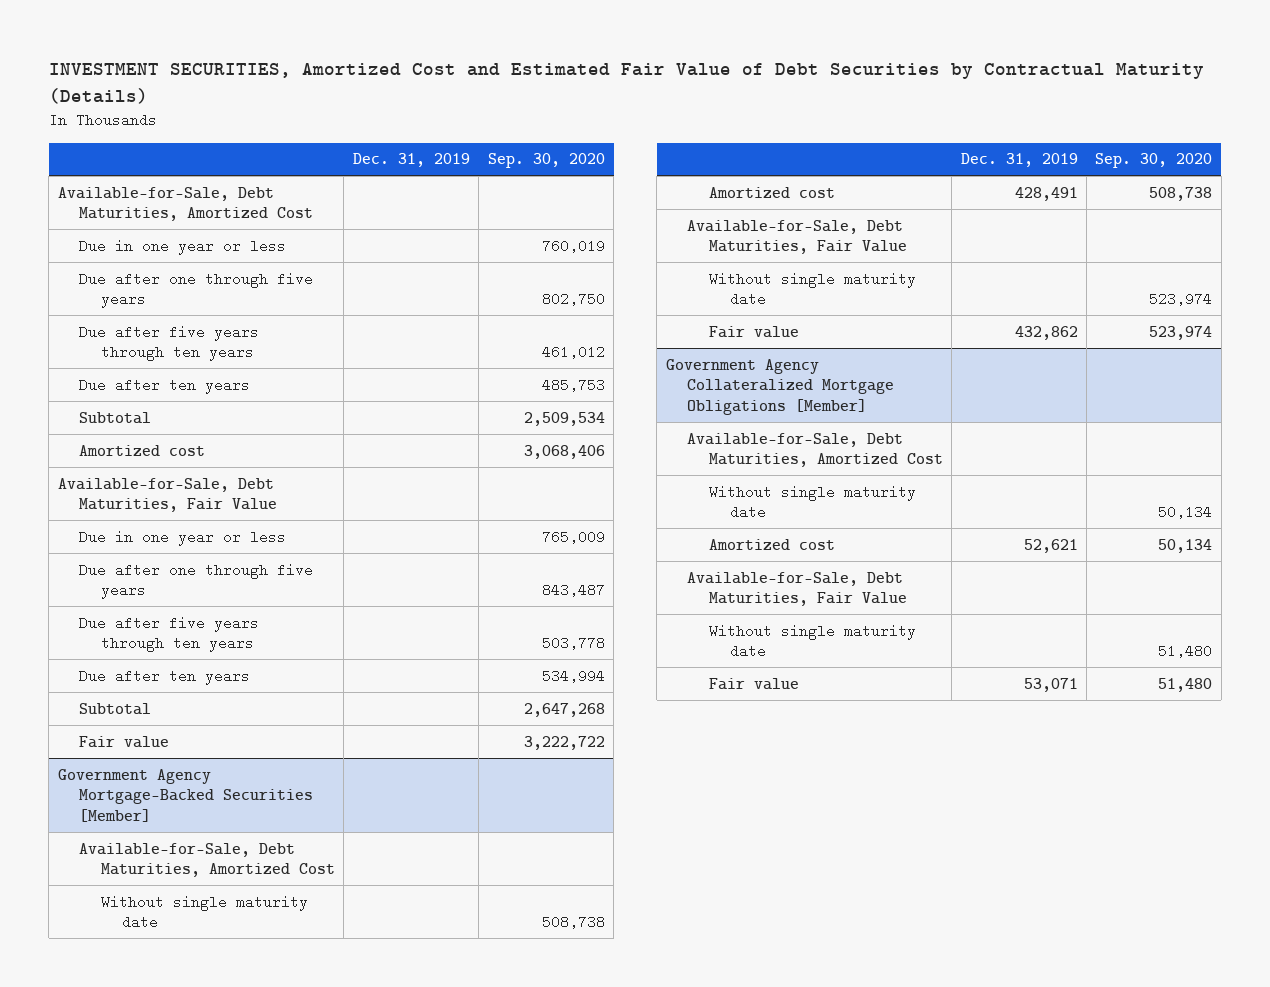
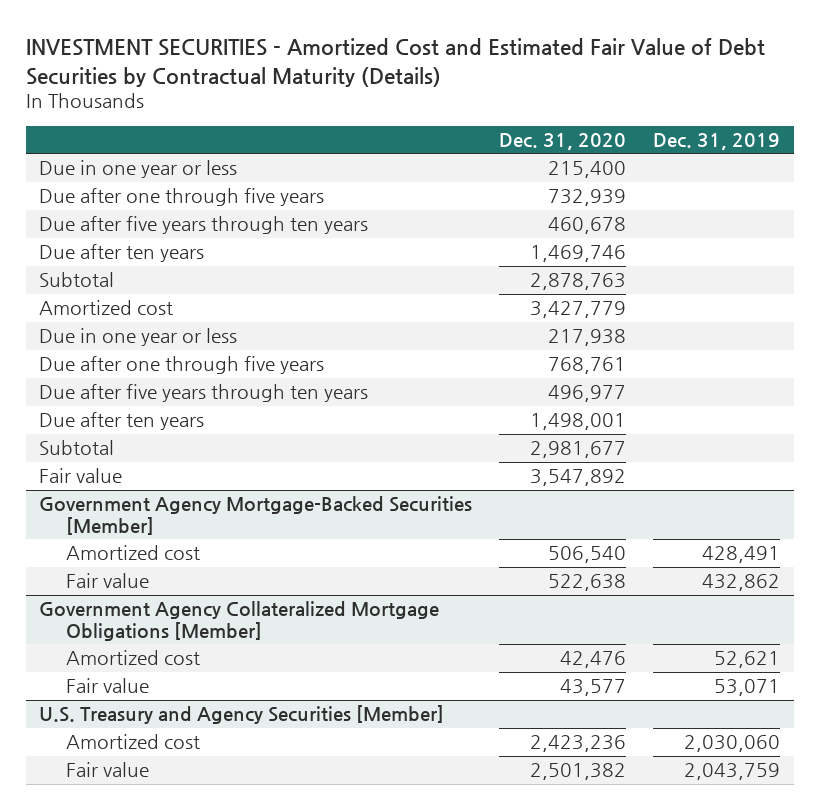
[48,63,1204,105] INVESTMENT SECURITIES, Amortized Cost and Estimated Fair Value of Debt Securities by Contractual Maturity (Details) -> [25,38,765,87] INVESTMENT SECURITIES - Amortized Cost and Estimated Fair Value of Debt Securities by Contractual Maturity (Details)
[487,153,605,169] Sep. 30, 2020 -> none
none -> [499,132,627,150] Dec. 31, 2020
[57,186,314,222] Available-for-Sale, Debt Maturities, Amortized Cost -> none
[57,477,278,513] Available-for-Sale, Debt Maturities, Fair Value -> none
[79,842,335,878] Available-for-Sale, Debt Maturities, Amortized Cost -> none
[100,894,308,930] Without single maturity date -> none
[687,219,907,255] Available-for-Sale, Debt Maturities, Fair Value -> none
[708,271,916,307] Without single maturity date -> none
[687,432,943,468] Available-for-Sale, Debt Maturities, Amortized Cost -> none
[708,484,916,520] Without single maturity date -> none
[687,571,907,607] Available-for-Sale, Debt Maturities, Fair Value -> none
[708,623,916,659] Without single maturity date -> none
none -> [39,705,445,725] U.S. Treasury and Agency Securities [Member]
none -> [66,734,201,750] Amortized cost
none -> [66,762,150,778] Fair value

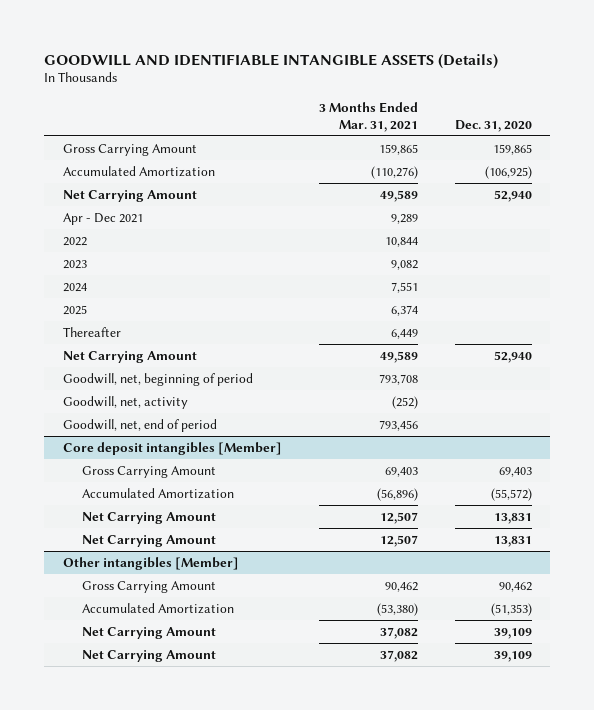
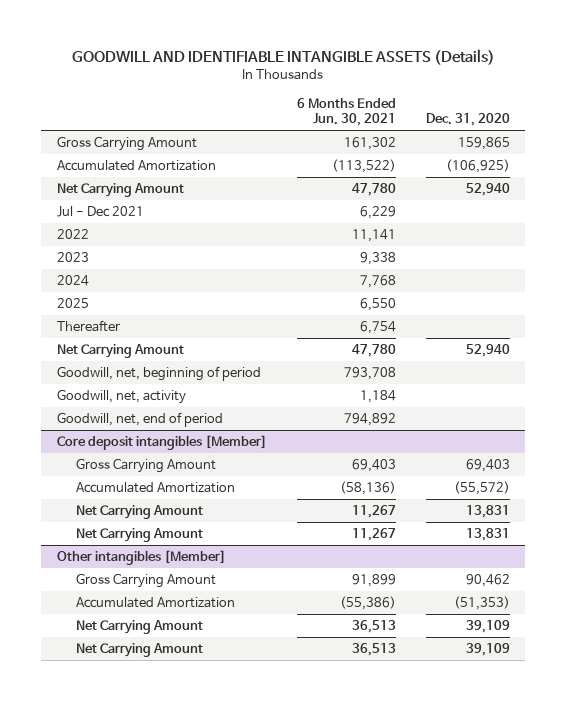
[318,101,418,132] 3 Months Ended Mar. 31, 2021 -> none
none -> [296,98,396,127] 6 Months Ended Jun. 30, 2021
[62,213,143,226] Apr - Dec 2021 -> [56,206,144,218] Jul - Dec 2021

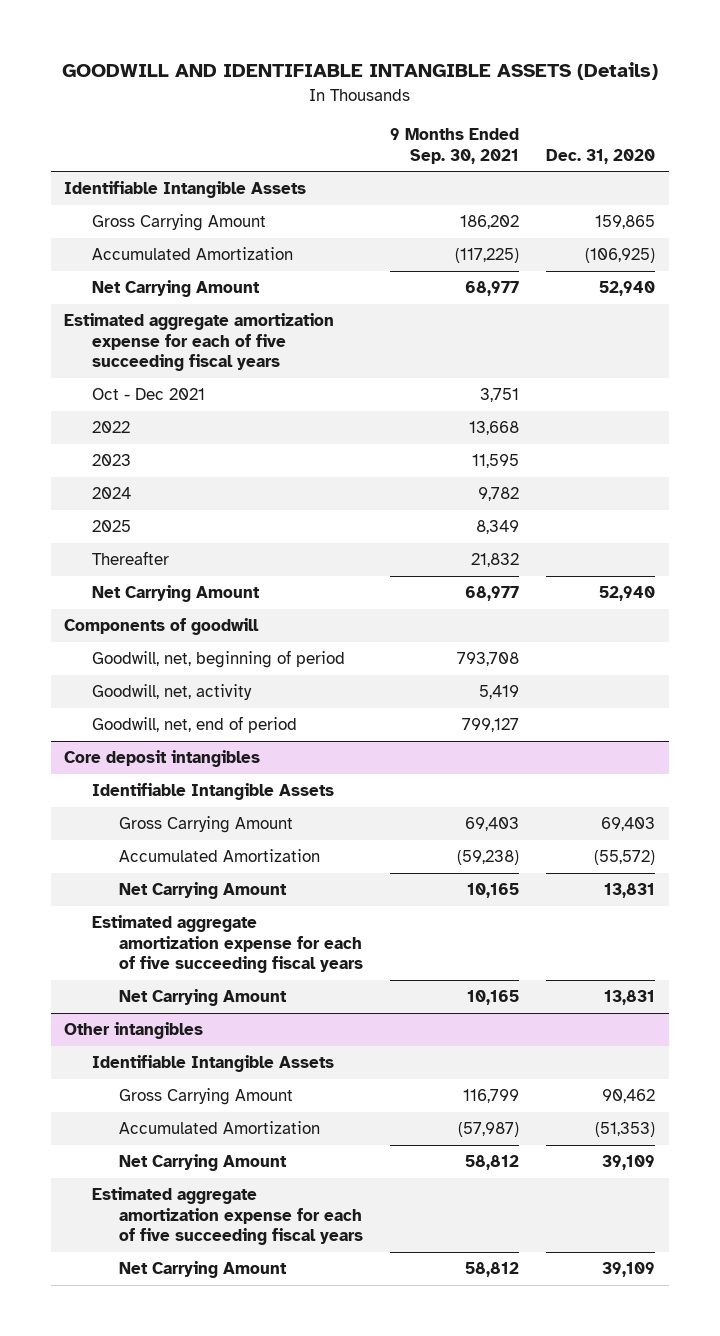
[296,98,396,127] 6 Months Ended Jun. 30, 2021 -> none
none -> [389,128,519,164] 9 Months Ended Sep. 30, 2021
none -> [64,181,307,199] Identifiable Intangible Assets
none -> [64,313,335,372] Estimated aggregate amortization expense for each of five succeeding fiscal years
[56,206,144,218] Jul - Dec 2021 -> [91,388,205,401] Oct - Dec 2021
none -> [64,618,260,636] Components of goodwill
[56,435,267,451] Core deposit intangibles [Member] -> [64,750,261,768] Core deposit intangibles
none -> [91,783,334,801] Identifiable Intangible Assets
none -> [91,915,363,974] Estimated aggregate amortization expense for each of five succeeding fiscal years
[56,550,226,566] Other intangibles [Member] -> [64,1022,204,1040] Other intangibles
none -> [91,1055,334,1073] Identifiable Intangible Assets
none -> [91,1187,363,1246] Estimated aggregate amortization expense for each of five succeeding fiscal years

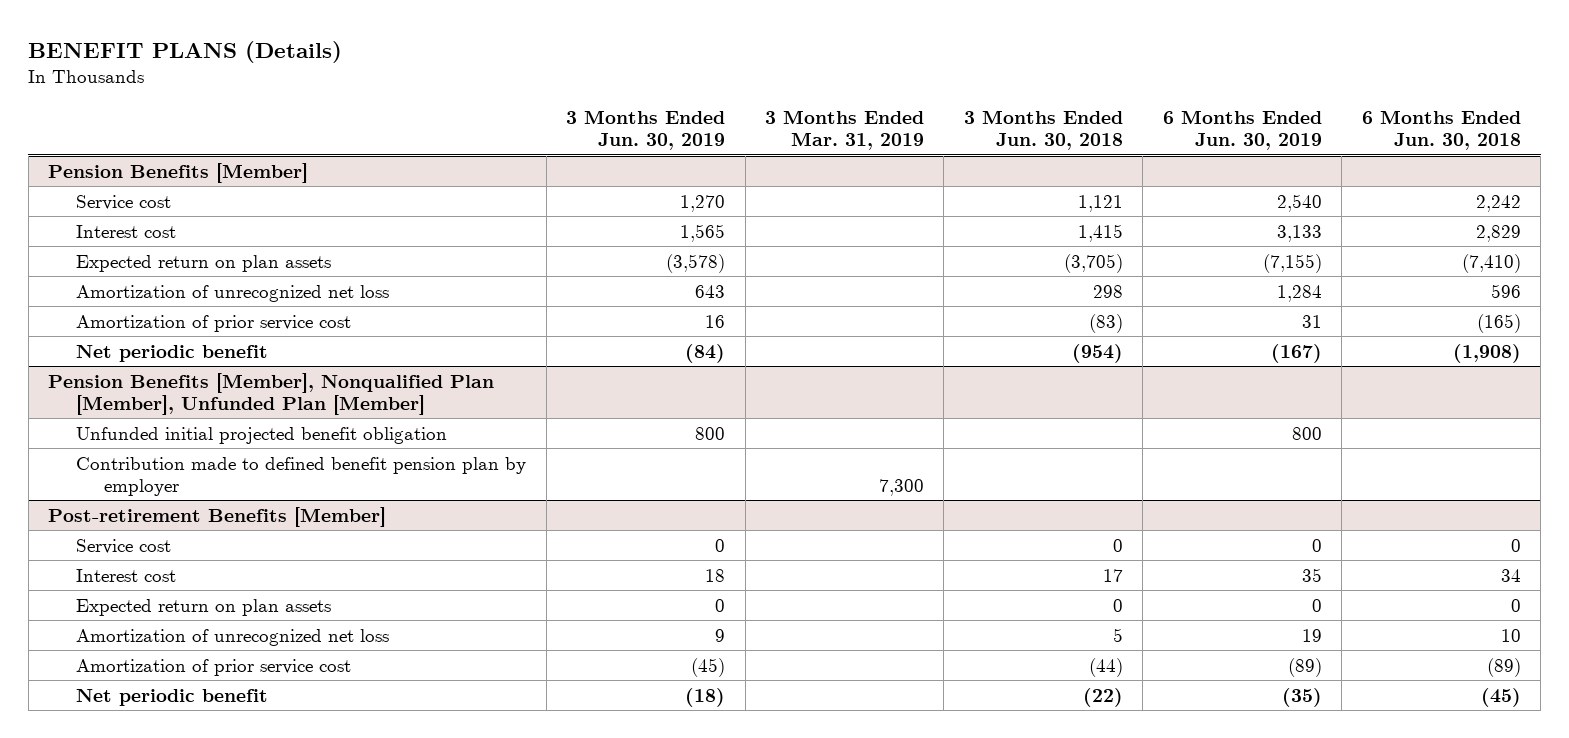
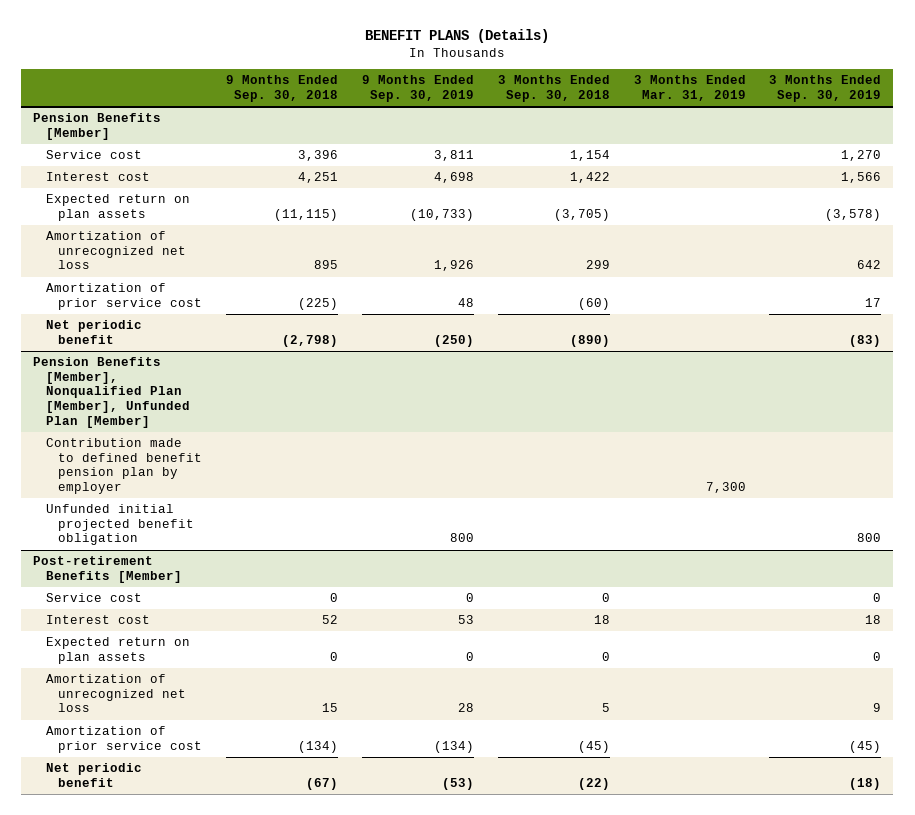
[566,109,726,150] 3 Months Ended Jun. 30, 2019 -> none
[963,109,1123,150] 3 Months Ended Jun. 30, 2018 -> none
[1162,109,1322,150] 6 Months Ended Jun. 30, 2019 -> none
[1361,109,1521,150] 6 Months Ended Jun. 30, 2018 -> none
none -> [225,75,338,102] 9 Months Ended Sep. 30, 2018
none -> [361,75,474,102] 9 Months Ended Sep. 30, 2019
none -> [497,75,610,102] 3 Months Ended Sep. 30, 2018
none -> [769,75,882,102] 3 Months Ended Sep. 30, 2019
[76,426,448,444] Unfunded initial projected benefit obligation -> [45,504,194,546] Unfunded initial projected benefit obligation

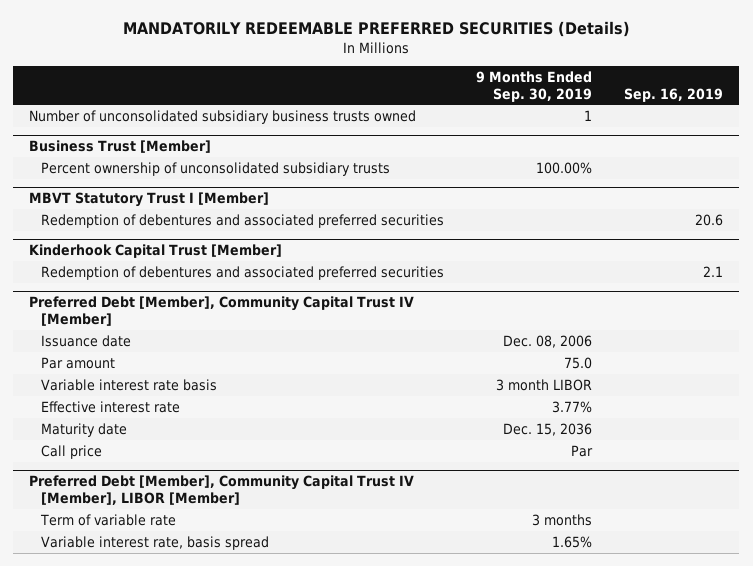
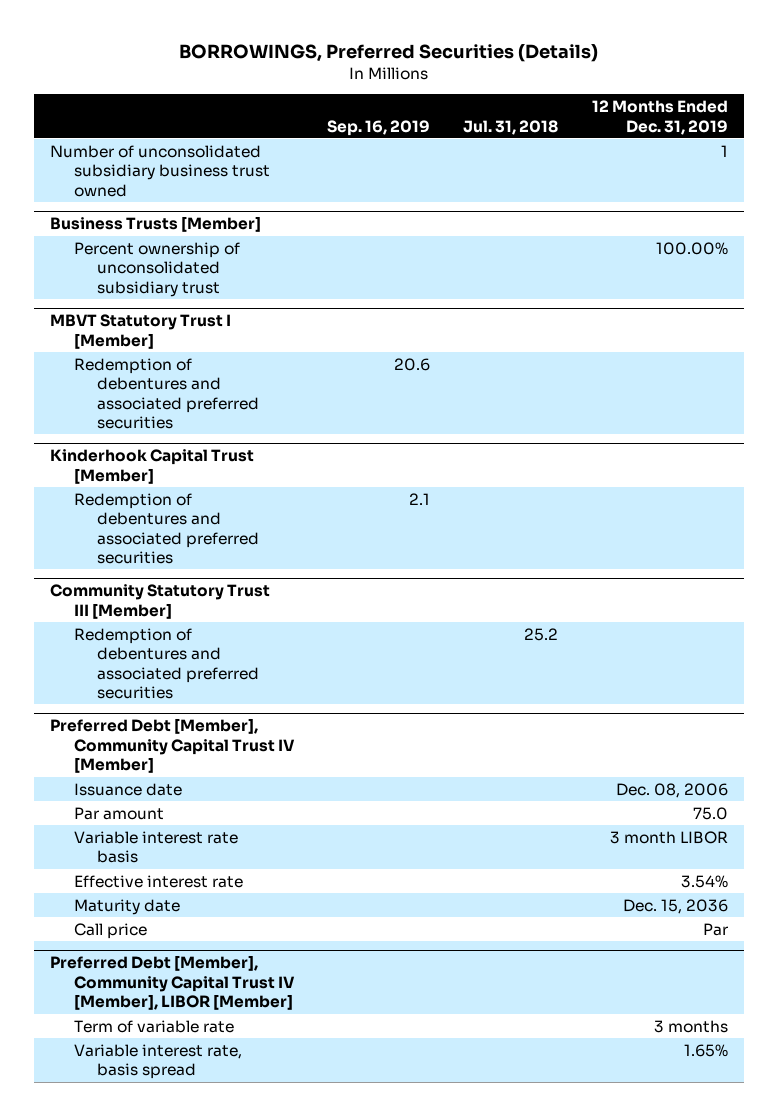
[123,21,631,38] MANDATORILY REDEEMABLE PREFERRED SECURITIES (Details) -> [178,43,598,62] BORROWINGS, Preferred Securities (Details)
[475,70,592,102] 9 Months Ended Sep. 30, 2019 -> none
none -> [463,119,559,135] Jul. 31, 2018
none -> [591,100,728,135] 12 Months Ended Dec. 31, 2019
[29,109,417,124] Number of unconsolidated subsidiary business trusts owned -> [50,144,270,197] Number of unconsolidated subsidiary business trust owned
[29,140,212,154] Business Trust [Member] -> [50,216,262,233] Business Trusts [Member]
[40,161,390,176] Percent ownership of unconsolidated subsidiary trusts -> [73,241,240,297] Percent ownership of unconsolidated subsidiary trust
none -> [50,584,271,619] Community Statutory Trust III [Member]
none -> [73,627,259,699] Redemption of debentures and associated preferred securities

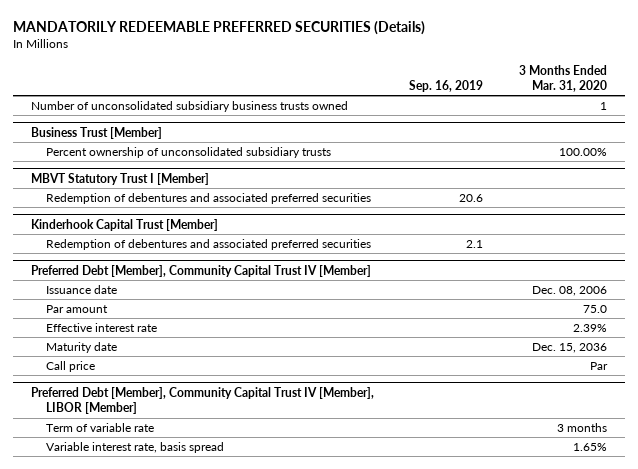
[178,43,598,62] BORROWINGS, Preferred Securities (Details) -> [12,20,425,35] MANDATORILY REDEEMABLE PREFERRED SECURITIES (Details)
[463,119,559,135] Jul. 31, 2018 -> none
[591,100,728,135] 12 Months Ended Dec. 31, 2019 -> none
none -> [519,64,608,92] 3 Months Ended Mar. 31, 2020
[50,144,270,197] Number of unconsolidated subsidiary business trust owned -> [30,101,348,113] Number of unconsolidated subsidiary business trusts owned
[50,216,262,233] Business Trusts [Member] -> [30,126,162,139] Business Trust [Member]
[73,241,240,297] Percent ownership of unconsolidated subsidiary trust -> [46,147,332,159] Percent ownership of unconsolidated subsidiary trusts
[50,584,271,619] Community Statutory Trust III [Member] -> none
[73,627,259,699] Redemption of debentures and associated preferred securities -> none
[73,830,238,864] Variable interest rate basis -> none

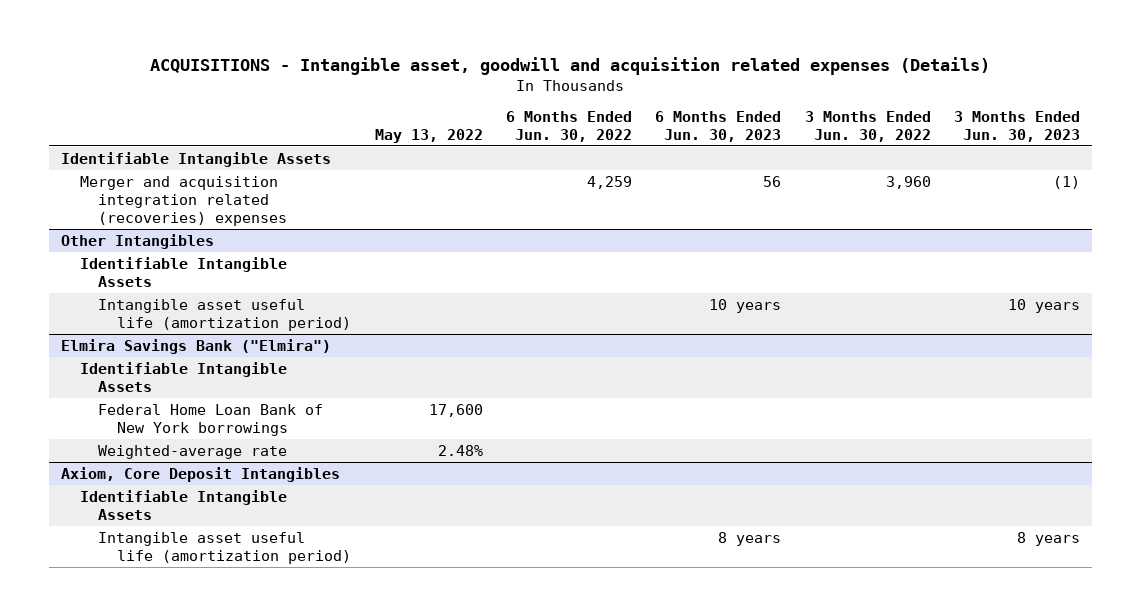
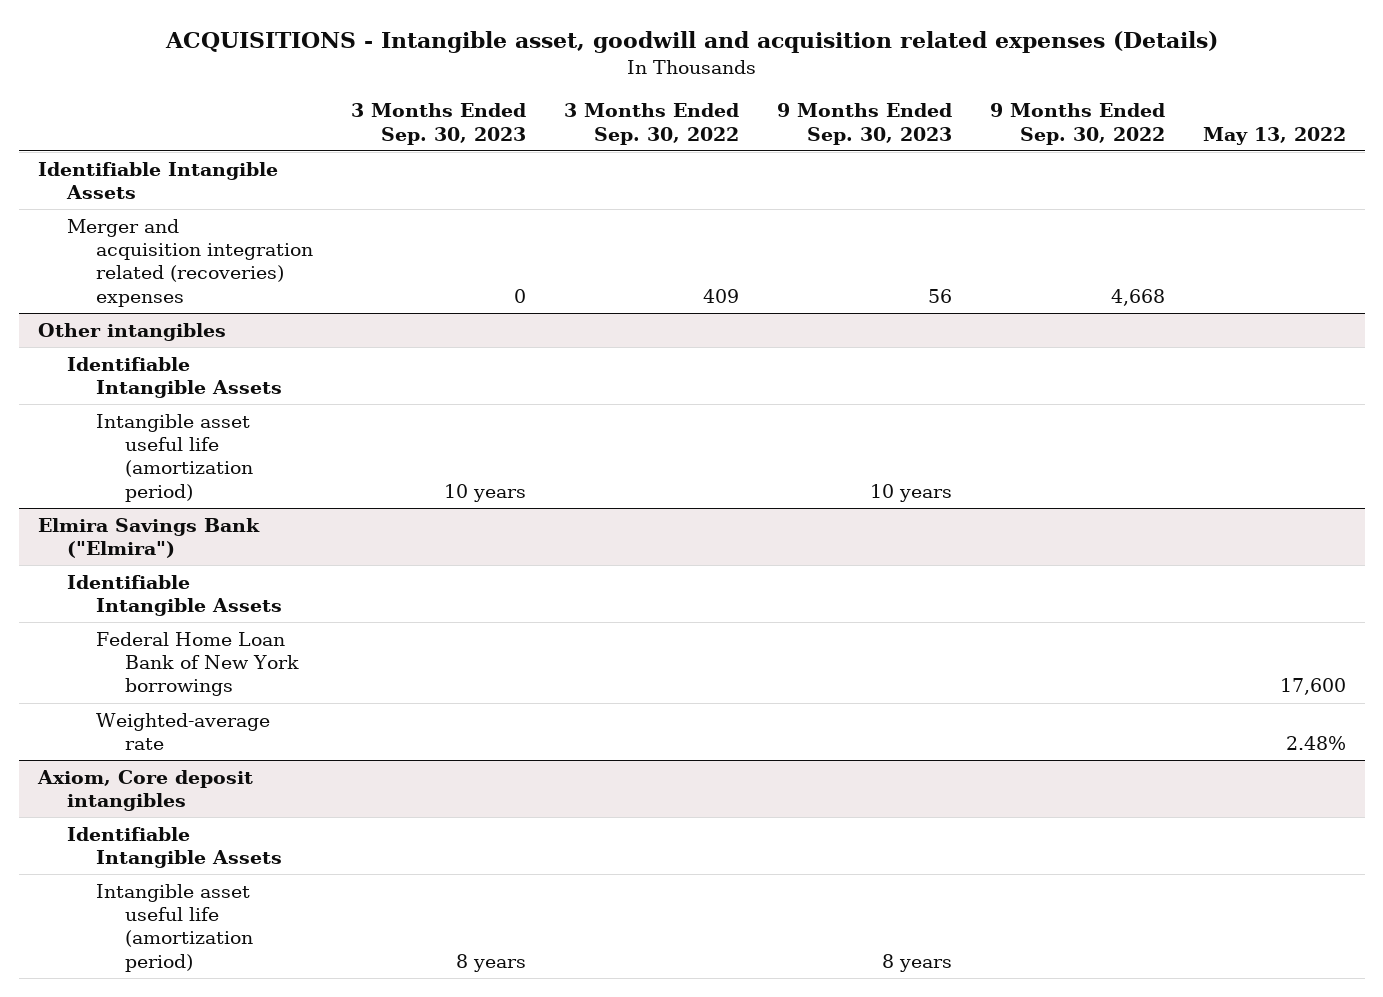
[505,110,632,142] 6 Months Ended Jun. 30, 2022 -> none
[655,110,782,142] 6 Months Ended Jun. 30, 2023 -> none
[804,110,931,142] 3 Months Ended Jun. 30, 2022 -> none
[954,110,1081,142] 3 Months Ended Jun. 30, 2023 -> none
none -> [350,103,526,145] 3 Months Ended Sep. 30, 2023
none -> [563,103,739,145] 3 Months Ended Sep. 30, 2022
none -> [776,103,952,145] 9 Months Ended Sep. 30, 2023
none -> [989,103,1165,145] 9 Months Ended Sep. 30, 2022
[60,233,214,249] Other Intangibles -> [37,323,226,342] Other intangibles
[60,466,340,482] Axiom, Core Deposit Intangibles -> [36,770,253,812] Axiom, Core deposit intangibles

